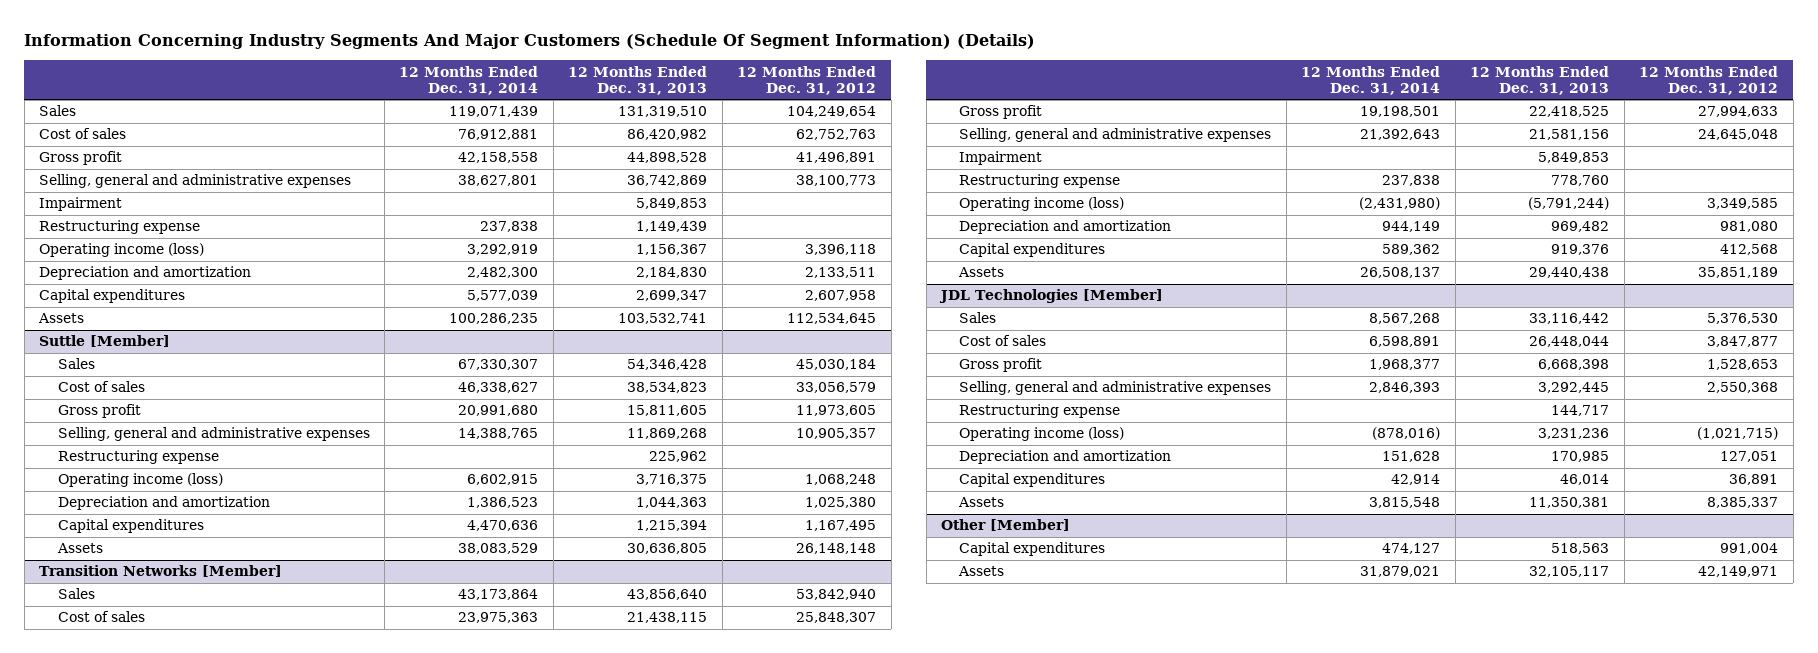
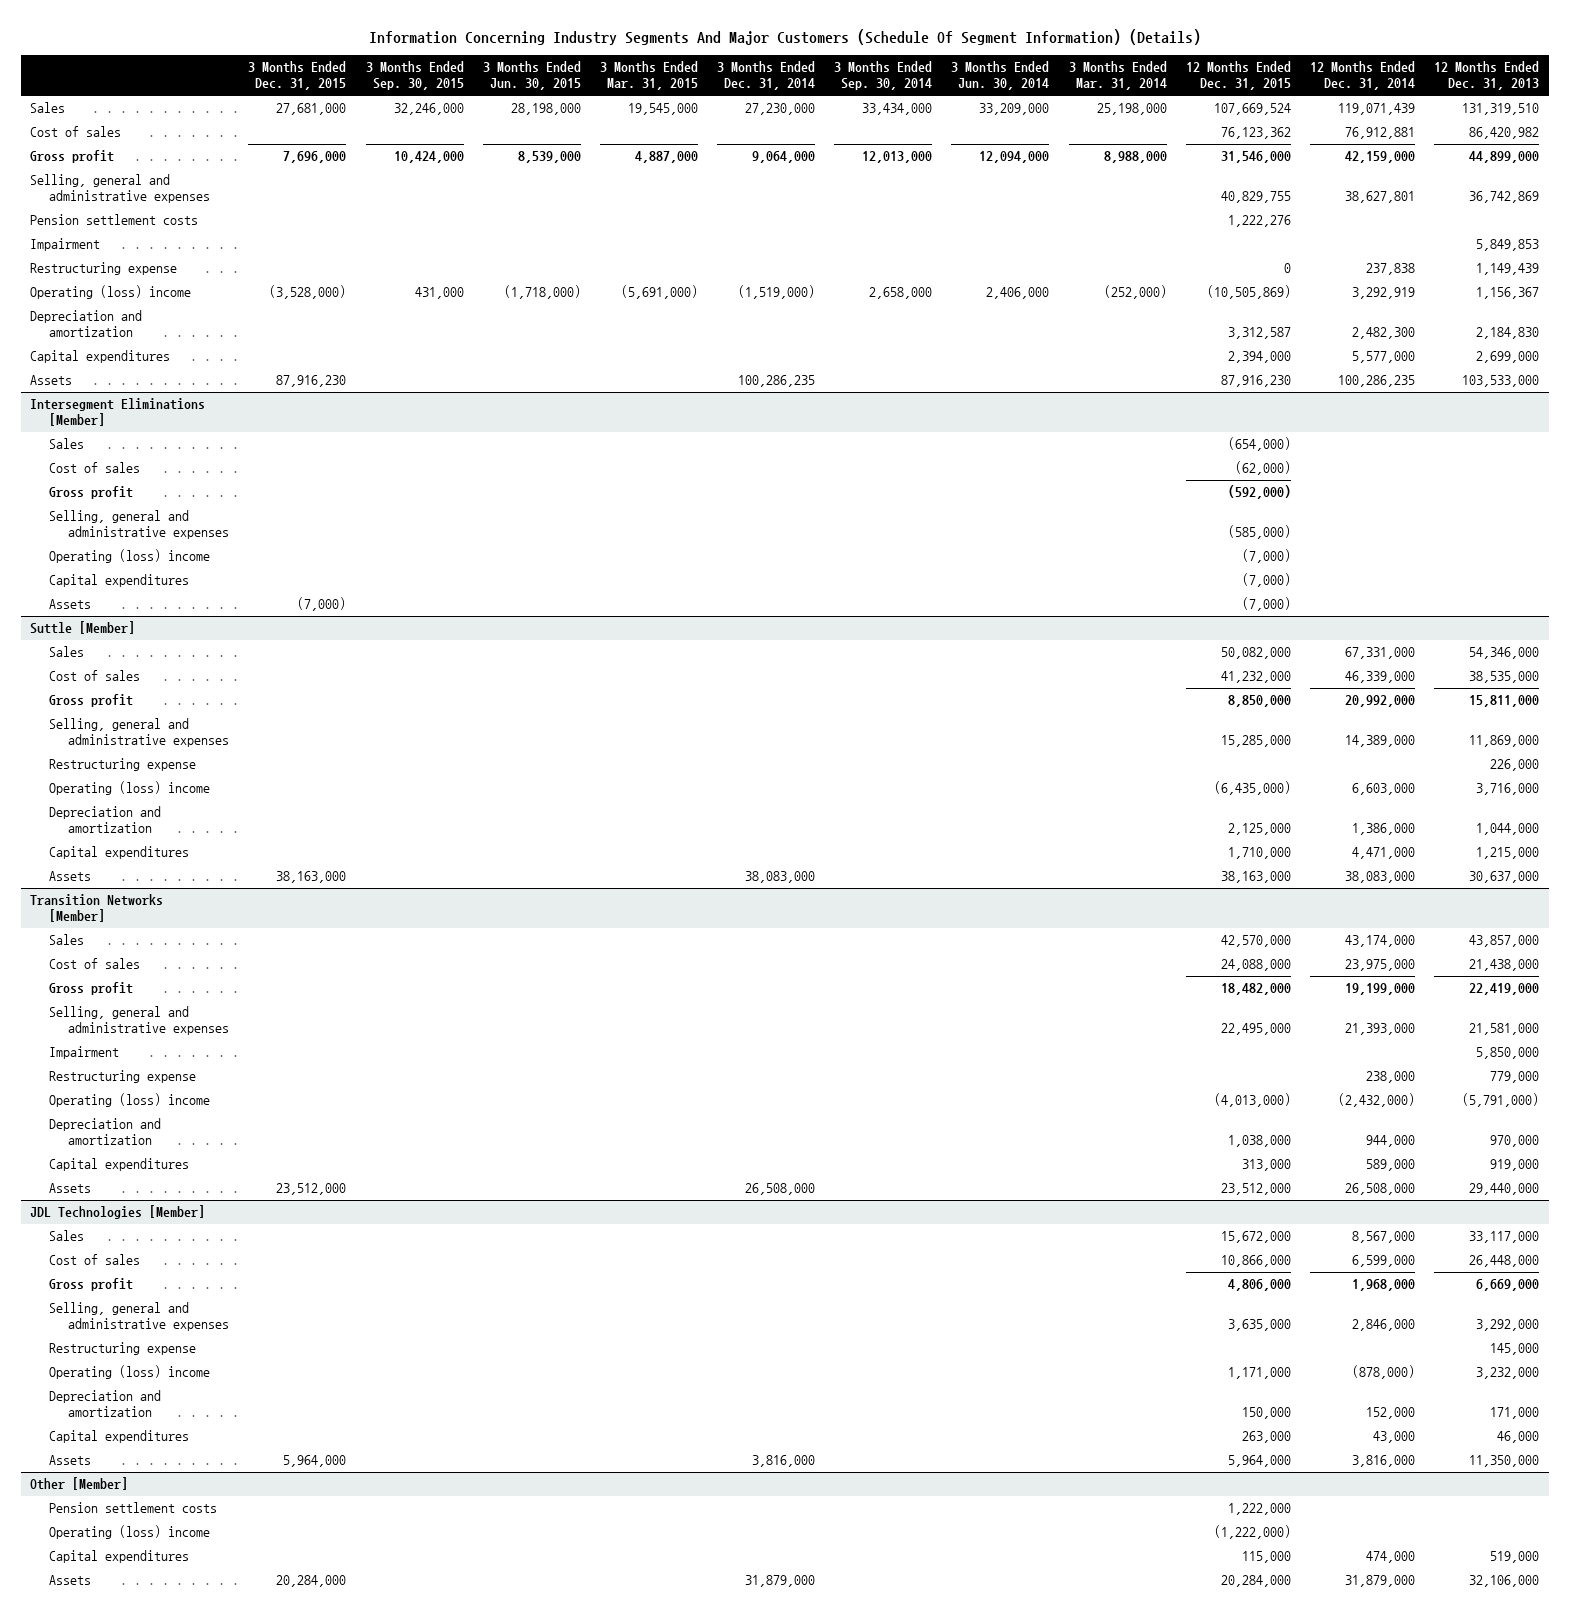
[737,65,877,95] 12 Months Ended Dec. 31, 2012 -> none
none -> [248,61,347,91] 3 Months Ended Dec. 31, 2015
none -> [365,61,464,91] 3 Months Ended Sep. 30, 2015
none -> [482,61,581,91] 3 Months Ended Jun. 30, 2015
none -> [599,61,698,91] 3 Months Ended Mar. 31, 2015
none -> [717,61,816,91] 3 Months Ended Dec. 31, 2014
none -> [834,61,933,91] 3 Months Ended Sep. 30, 2014
none -> [951,61,1050,91] 3 Months Ended Jun. 30, 2014
none -> [1068,61,1167,91] 3 Months Ended Mar. 31, 2014
none -> [1185,61,1291,91] 12 Months Ended Dec. 31, 2015
[458,152,539,164] 42,158,558 -> [1344,151,1415,164] 42,159,000
[627,152,708,164] 44,898,528 -> [1468,151,1539,164] 44,899,000
none -> [30,214,199,226] Pension settlement costs
[39,243,205,258] Operating income (loss) -> [30,285,192,300] Operating (loss) income
[467,290,539,302] 5,577,039 -> [1351,351,1415,364] 5,577,000
[636,290,708,302] 2,699,347 -> [1475,351,1539,364] 2,699,000
[618,313,708,325] 103,532,741 -> [1461,375,1539,388] 103,533,000
none -> [30,398,206,427] Intersegment Eliminations [Member]
none -> [49,438,85,450] Sales
none -> [49,462,141,474] Cost of sales
none -> [49,486,134,500] Gross profit
none -> [49,510,230,540] Selling, general and administrative expenses
none -> [49,549,211,564] Operating (loss) income
none -> [49,574,190,588] Capital expenditures
none -> [49,599,92,610] Assets
[458,359,539,371] 67,330,307 -> [1344,647,1415,660] 67,331,000
[627,359,708,371] 54,346,428 -> [1468,647,1539,660] 54,346,000
[458,382,539,394] 46,338,627 -> [1344,671,1415,684] 46,339,000
[627,382,708,394] 38,534,823 -> [1468,671,1539,684] 38,535,000
[458,405,539,417] 20,991,680 -> [1344,695,1415,708] 20,992,000
[627,405,708,417] 15,811,605 -> [1468,695,1539,708] 15,811,000
[458,428,539,440] 14,388,765 -> [1344,735,1415,748] 14,389,000
[627,428,708,440] 11,869,268 -> [1468,735,1539,748] 11,869,000
[649,451,708,463] 225,962 -> [1489,759,1539,772] 226,000
[57,473,223,488] Operating income (loss) -> [49,781,211,796] Operating (loss) income
[467,474,539,486] 6,602,915 -> [1351,783,1415,796] 6,603,000
[636,474,708,486] 3,716,375 -> [1475,783,1539,796] 3,716,000
[467,497,539,509] 1,386,523 -> [1351,823,1415,836] 1,386,000
[636,497,708,509] 1,044,363 -> [1475,823,1539,836] 1,044,000
[467,520,539,532] 4,470,636 -> [1351,847,1415,860] 4,471,000
[636,520,708,532] 1,215,394 -> [1475,847,1539,860] 1,215,000
[458,543,539,555] 38,083,529 -> [1344,871,1415,884] 38,083,000
[627,543,708,555] 30,636,805 -> [1468,871,1539,884] 30,637,000
[458,589,539,601] 43,173,864 -> [1344,935,1415,948] 43,174,000
[627,589,708,601] 43,856,640 -> [1468,935,1539,948] 43,857,000
[458,612,539,624] 23,975,363 -> [1344,959,1415,972] 23,975,000
[627,612,708,624] 21,438,115 -> [1468,959,1539,972] 21,438,000
[1360,106,1441,118] 19,198,501 -> [1344,983,1415,996] 19,199,000
[1529,106,1610,118] 22,418,525 -> [1468,983,1539,996] 22,419,000
[1360,129,1441,141] 21,392,643 -> [1344,1023,1415,1036] 21,393,000
[1529,129,1610,141] 21,581,156 -> [1468,1023,1539,1036] 21,581,000
[1538,152,1610,164] 5,849,853 -> [1475,1047,1539,1060] 5,850,000
[1382,175,1441,187] 237,838 -> [1365,1071,1415,1084] 238,000
[1551,175,1610,187] 778,760 -> [1489,1071,1539,1084] 779,000
[959,197,1125,212] Operating income (loss) -> [49,1093,211,1108] Operating (loss) income
[1359,197,1441,211] (2,431,980) -> [1337,1093,1415,1108] (2,432,000)
[1528,197,1610,211] (5,791,244) -> [1461,1093,1539,1108] (5,791,000)
[1382,221,1441,233] 944,149 -> [1365,1135,1415,1148] 944,000
[1551,221,1610,233] 969,482 -> [1489,1135,1539,1148] 970,000
[1382,244,1441,256] 589,362 -> [1365,1159,1415,1172] 589,000
[1551,244,1610,256] 919,376 -> [1489,1159,1539,1172] 919,000
[1360,267,1441,279] 26,508,137 -> [1344,1183,1415,1196] 26,508,000
[1529,267,1610,279] 29,440,438 -> [1468,1183,1539,1196] 29,440,000
[1369,313,1441,325] 8,567,268 -> [1351,1231,1415,1244] 8,567,000
[1529,313,1610,325] 33,116,442 -> [1468,1231,1539,1244] 33,117,000
[1369,336,1441,348] 6,598,891 -> [1351,1255,1415,1268] 6,599,000
[1529,336,1610,348] 26,448,044 -> [1468,1255,1539,1268] 26,448,000
[1369,359,1441,371] 1,968,377 -> [1351,1279,1415,1292] 1,968,000
[1538,359,1610,371] 6,668,398 -> [1475,1279,1539,1292] 6,669,000
[1369,382,1441,394] 2,846,393 -> [1351,1319,1415,1332] 2,846,000
[1538,382,1610,394] 3,292,445 -> [1475,1319,1539,1332] 3,292,000
[1551,405,1610,417] 144,717 -> [1489,1343,1539,1356] 145,000
[959,427,1125,442] Operating income (loss) -> [49,1365,211,1380] Operating (loss) income
[1372,427,1441,441] (878,016) -> [1351,1365,1415,1380] (878,000)
[1538,428,1610,440] 3,231,236 -> [1475,1367,1539,1380] 3,232,000
[1382,451,1441,463] 151,628 -> [1365,1407,1415,1420] 152,000
[1551,451,1610,463] 170,985 -> [1489,1407,1539,1420] 171,000
[1391,474,1441,486] 42,914 -> [1372,1431,1415,1444] 43,000
[1560,474,1610,486] 46,014 -> [1496,1431,1539,1444] 46,000
[1369,497,1441,509] 3,815,548 -> [1351,1455,1415,1468] 3,816,000
[1529,497,1610,509] 11,350,381 -> [1468,1455,1539,1468] 11,350,000
none -> [49,1502,218,1514] Pension settlement costs
none -> [49,1525,211,1540] Operating (loss) income
[1382,543,1441,555] 474,127 -> [1365,1551,1415,1564] 474,000
[1551,543,1610,555] 518,563 -> [1489,1551,1539,1564] 519,000
[1360,566,1441,578] 31,879,021 -> [1344,1575,1415,1588] 31,879,000
[1529,566,1610,578] 32,105,117 -> [1468,1575,1539,1588] 32,106,000

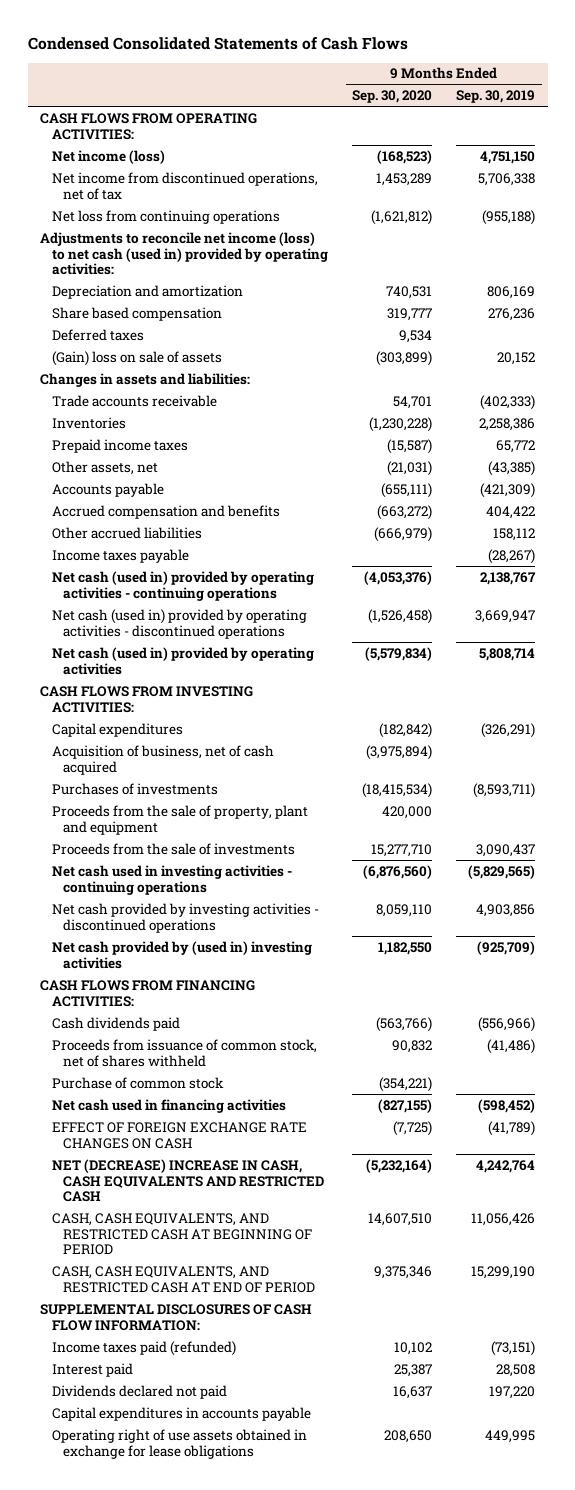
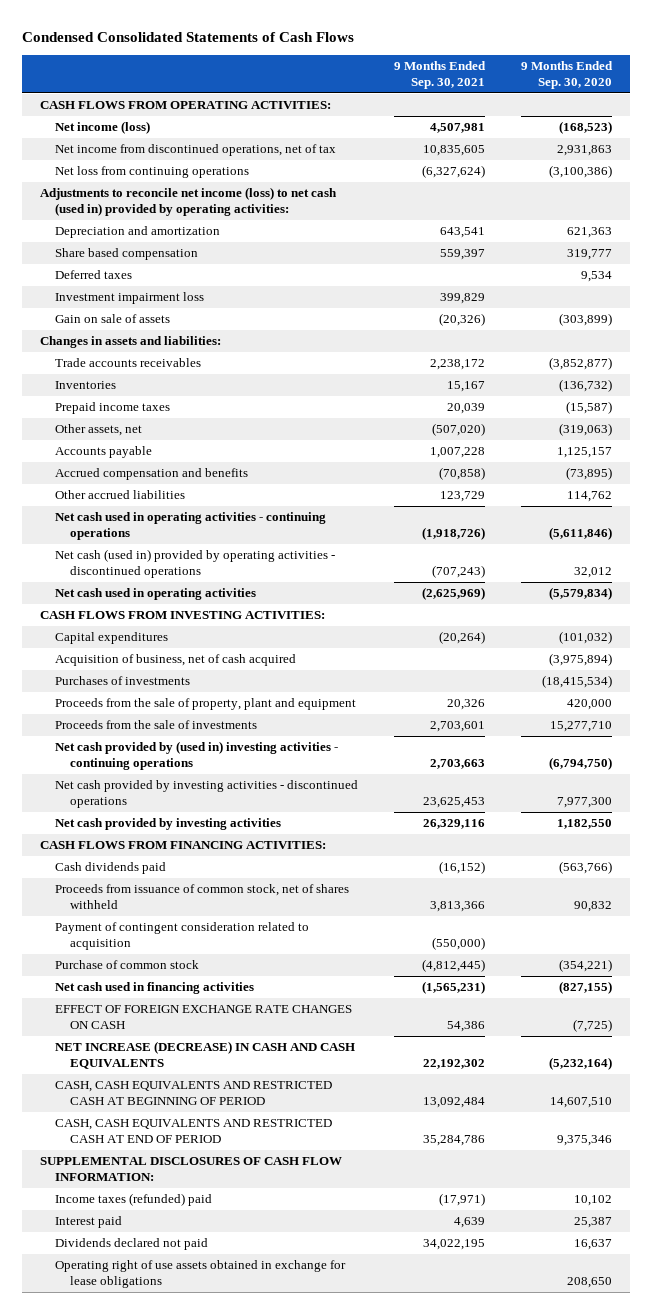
[456,90,536,104] Sep. 30, 2019 -> none
none -> [394,61,487,89] 9 Months Ended Sep. 30, 2021
[376,172,433,186] 1,453,289 -> [557,145,613,157] 2,931,863
[371,209,433,225] (1,621,812) -> [549,165,613,179] (3,100,386)
[386,285,433,299] 740,531 -> [567,227,613,239] 621,363
none -> [54,292,204,305] Investment impairment loss
[51,350,222,366] (Gain) loss on sale of assets -> [54,314,170,324] Gain on sale of assets
[51,394,217,407] Trade accounts receivable -> [54,358,201,368] Trade accounts receivables
[393,395,433,409] 54,701 -> [549,357,613,371] (3,852,877)
[369,416,433,432] (1,230,228) -> [559,379,613,393] (136,732)
[51,548,189,563] Income taxes payable -> none
[387,460,433,476] (21,031) -> [559,423,613,437] (319,063)
[381,482,433,498] (655,111) -> [557,447,613,459] 1,125,157
[377,504,433,520] (663,272) -> [566,467,613,481] (73,895)
[374,526,433,542] (666,979) -> [567,491,613,503] 114,762
[51,570,314,601] Net cash (used in) provided by operating activities - continuing operations -> [54,512,326,540] Net cash used in operating activities - continuing operations
[364,570,433,585] (4,053,376) -> [549,526,613,540] (5,611,846)
[368,608,433,624] (1,526,458) -> [574,566,613,578] 32,012
[51,646,314,675] Net cash (used in) provided by operating activities -> [54,588,256,601] Net cash used in operating activities
[379,722,433,738] (182,842) -> [559,631,613,645] (101,032)
[51,864,292,895] Net cash used in investing activities - continuing operations -> [54,741,338,770] Net cash provided by (used in) investing activities - continuing operations
[363,864,433,879] (6,876,560) -> [549,756,613,770] (6,794,750)
[376,903,433,917] 8,059,110 -> [557,796,613,808] 7,977,300
[51,940,312,969] Net cash provided by (used in) investing activities -> [54,818,281,831] Net cash provided by investing activities
none -> [54,922,309,950] Payment of contingent consideration related to acquisition
[51,1158,325,1203] NET (DECREASE) INCREASE IN CASH, CASH EQUIVALENTS AND RESTRICTED CASH -> [54,1041,355,1069] NET INCREASE (DECREASE) IN CASH AND CASH EQUIVALENTS
[51,1212,313,1256] CASH, CASH EQUIVALENTS, AND RESTRICTED CASH AT BEGINNING OF PERIOD -> [54,1081,332,1105] CASH, CASH EQUIVALENTS AND RESTRICTED CASH AT BEGINNING OF PERIOD
[51,1265,316,1293] CASH, CASH EQUIVALENTS, AND RESTRICTED CASH AT END OF PERIOD -> [54,1119,332,1143] CASH, CASH EQUIVALENTS AND RESTRICTED CASH AT END OF PERIOD
[51,1340,236,1356] Income taxes paid (refunded) -> [54,1193,212,1207] Income taxes (refunded) paid
[51,1406,311,1421] Capital expenditures in accounts payable -> none

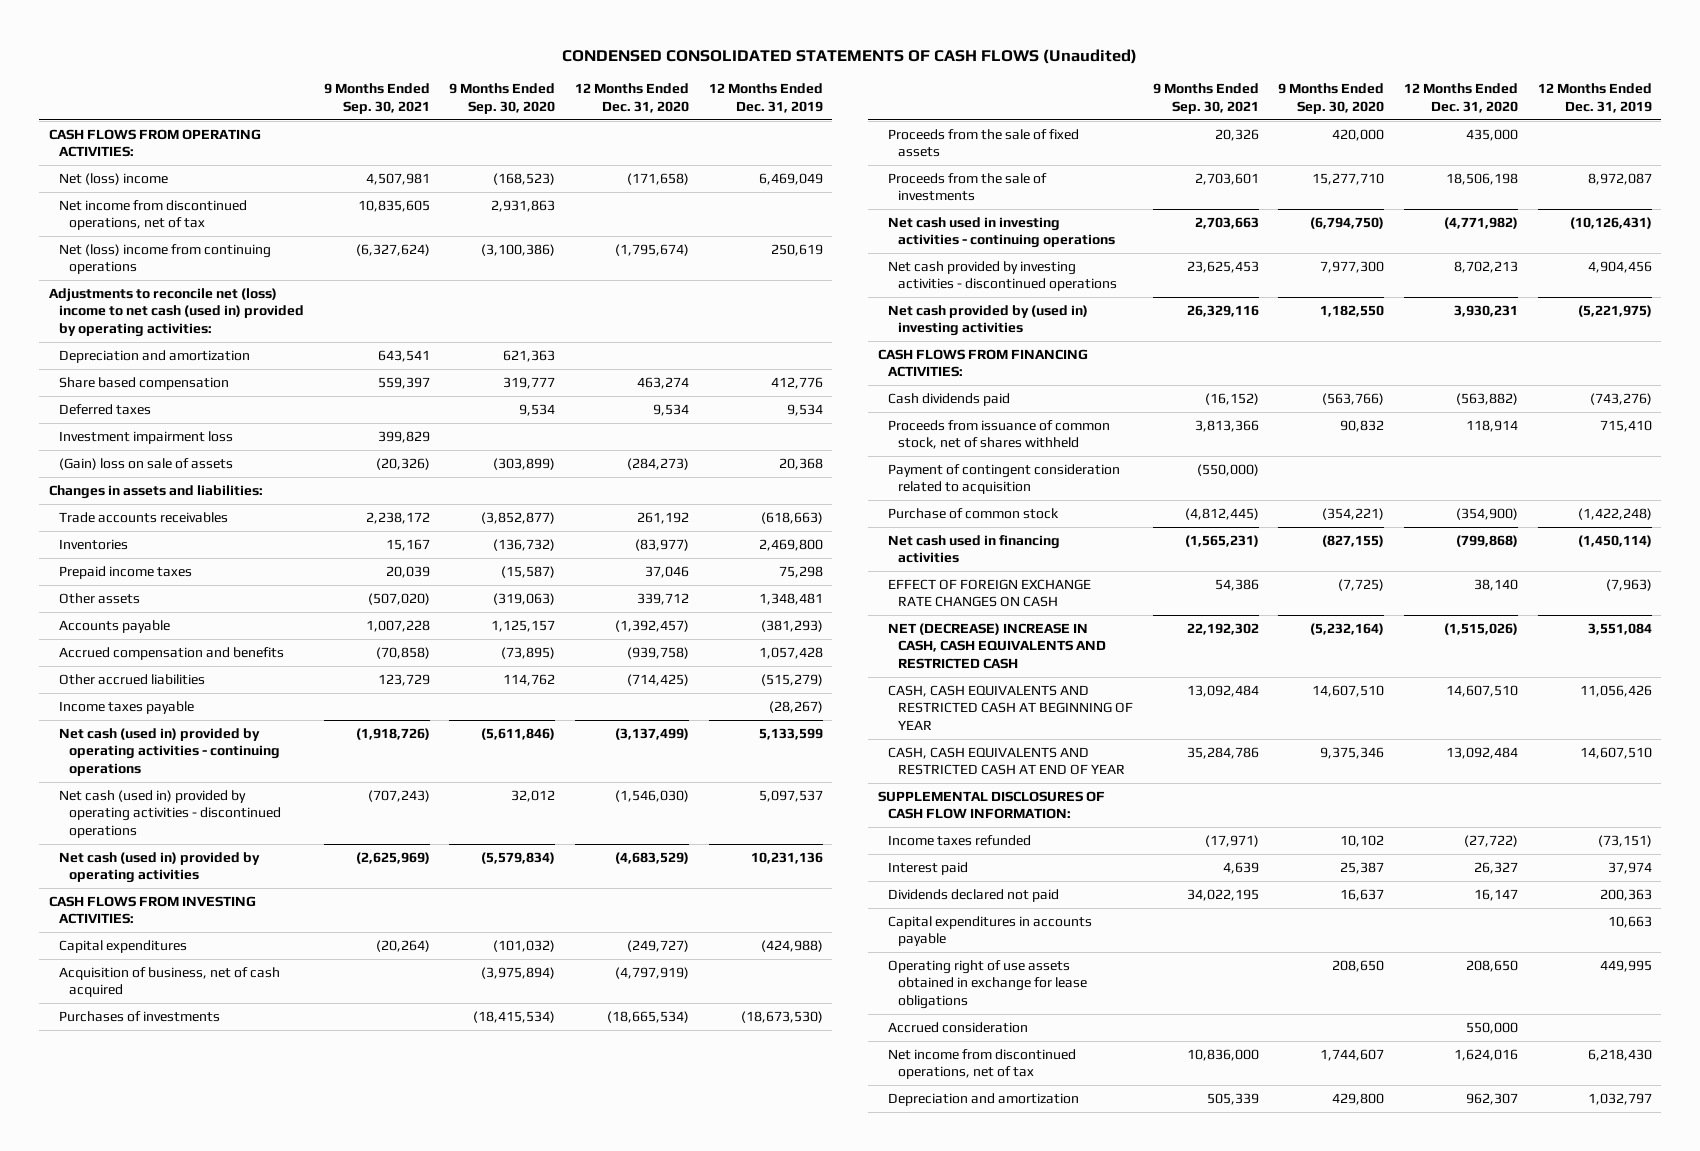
[22,32,355,43] Condensed Consolidated Statements of Cash Flows -> [562,48,1138,64] CONDENSED CONSOLIDATED STATEMENTS OF CASH FLOWS (Unaudited)
none -> [574,83,689,113] 12 Months Ended Dec. 31, 2020
none -> [708,83,823,113] 12 Months Ended Dec. 31, 2019
[54,121,150,135] Net income (loss) -> [58,173,168,186] Net (loss) income
[54,166,249,179] Net loss from continuing operations -> [58,244,271,275] Net (loss) income from continuing operations
[40,187,338,216] Adjustments to reconcile net income (loss) to net cash (used in) provided by operating activities: -> [48,288,304,337] Adjustments to reconcile net (loss) income to net cash (used in) provided by operating activities:
[54,314,170,324] Gain on sale of assets -> [58,458,233,471] (Gain) loss on sale of assets
[54,424,142,437] Other assets, net -> [58,593,140,605] Other assets
none -> [58,701,194,715] Income taxes payable
[54,512,326,540] Net cash used in operating activities - continuing operations -> [58,728,281,776] Net cash (used in) provided by operating activities - continuing operations
[54,588,256,601] Net cash used in operating activities -> [58,852,260,884] Net cash (used in) provided by operating activities
[54,698,356,711] Proceeds from the sale of property, plant and equipment -> [887,129,1079,158] Proceeds from the sale of fixed assets
[54,741,338,770] Net cash provided by (used in) investing activities - continuing operations -> [887,217,1116,249] Net cash used in investing activities - continuing operations
[54,818,281,831] Net cash provided by investing activities -> [887,305,1088,337] Net cash provided by (used in) investing activities
[54,1041,355,1069] NET INCREASE (DECREASE) IN CASH AND CASH EQUIVALENTS -> [887,623,1107,669] NET (DECREASE) INCREASE IN CASH, CASH EQUIVALENTS AND RESTRICTED CASH
[54,1081,332,1105] CASH, CASH EQUIVALENTS AND RESTRICTED CASH AT BEGINNING OF PERIOD -> [887,685,1134,730] CASH, CASH EQUIVALENTS AND RESTRICTED CASH AT BEGINNING OF YEAR
[54,1119,332,1143] CASH, CASH EQUIVALENTS AND RESTRICTED CASH AT END OF PERIOD -> [887,747,1126,776] CASH, CASH EQUIVALENTS AND RESTRICTED CASH AT END OF YEAR
[54,1193,212,1207] Income taxes (refunded) paid -> [887,835,1031,847] Income taxes refunded
none -> [887,916,1092,947] Capital expenditures in accounts payable
none -> [887,1022,1028,1034] Accrued consideration
none -> [887,1049,1076,1080] Net income from discontinued operations, net of tax
none -> [887,1093,1079,1107] Depreciation and amortization

